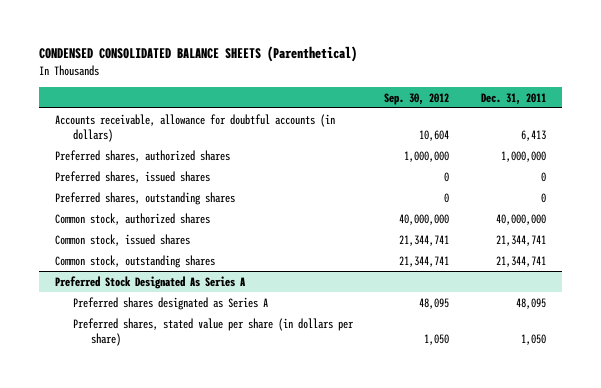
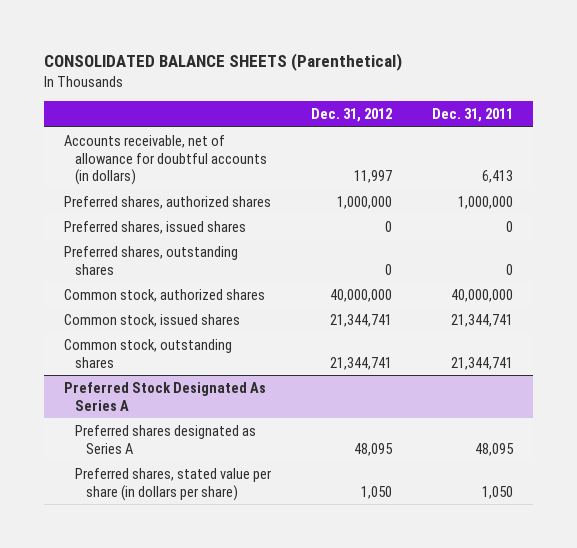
[39,46,358,63] CONDENSED CONSOLIDATED BALANCE SHEETS (Parenthetical) -> [44,52,403,71] CONSOLIDATED BALANCE SHEETS (Parenthetical)
[384,92,450,105] Sep. 30, 2012 -> none
none -> [311,108,393,123] Dec. 31, 2012
[55,113,336,143] Accounts receivable, allowance for doubtful accounts (in dollars) -> [63,134,268,186] Accounts receivable, net of allowance for doubtful accounts (in dollars)

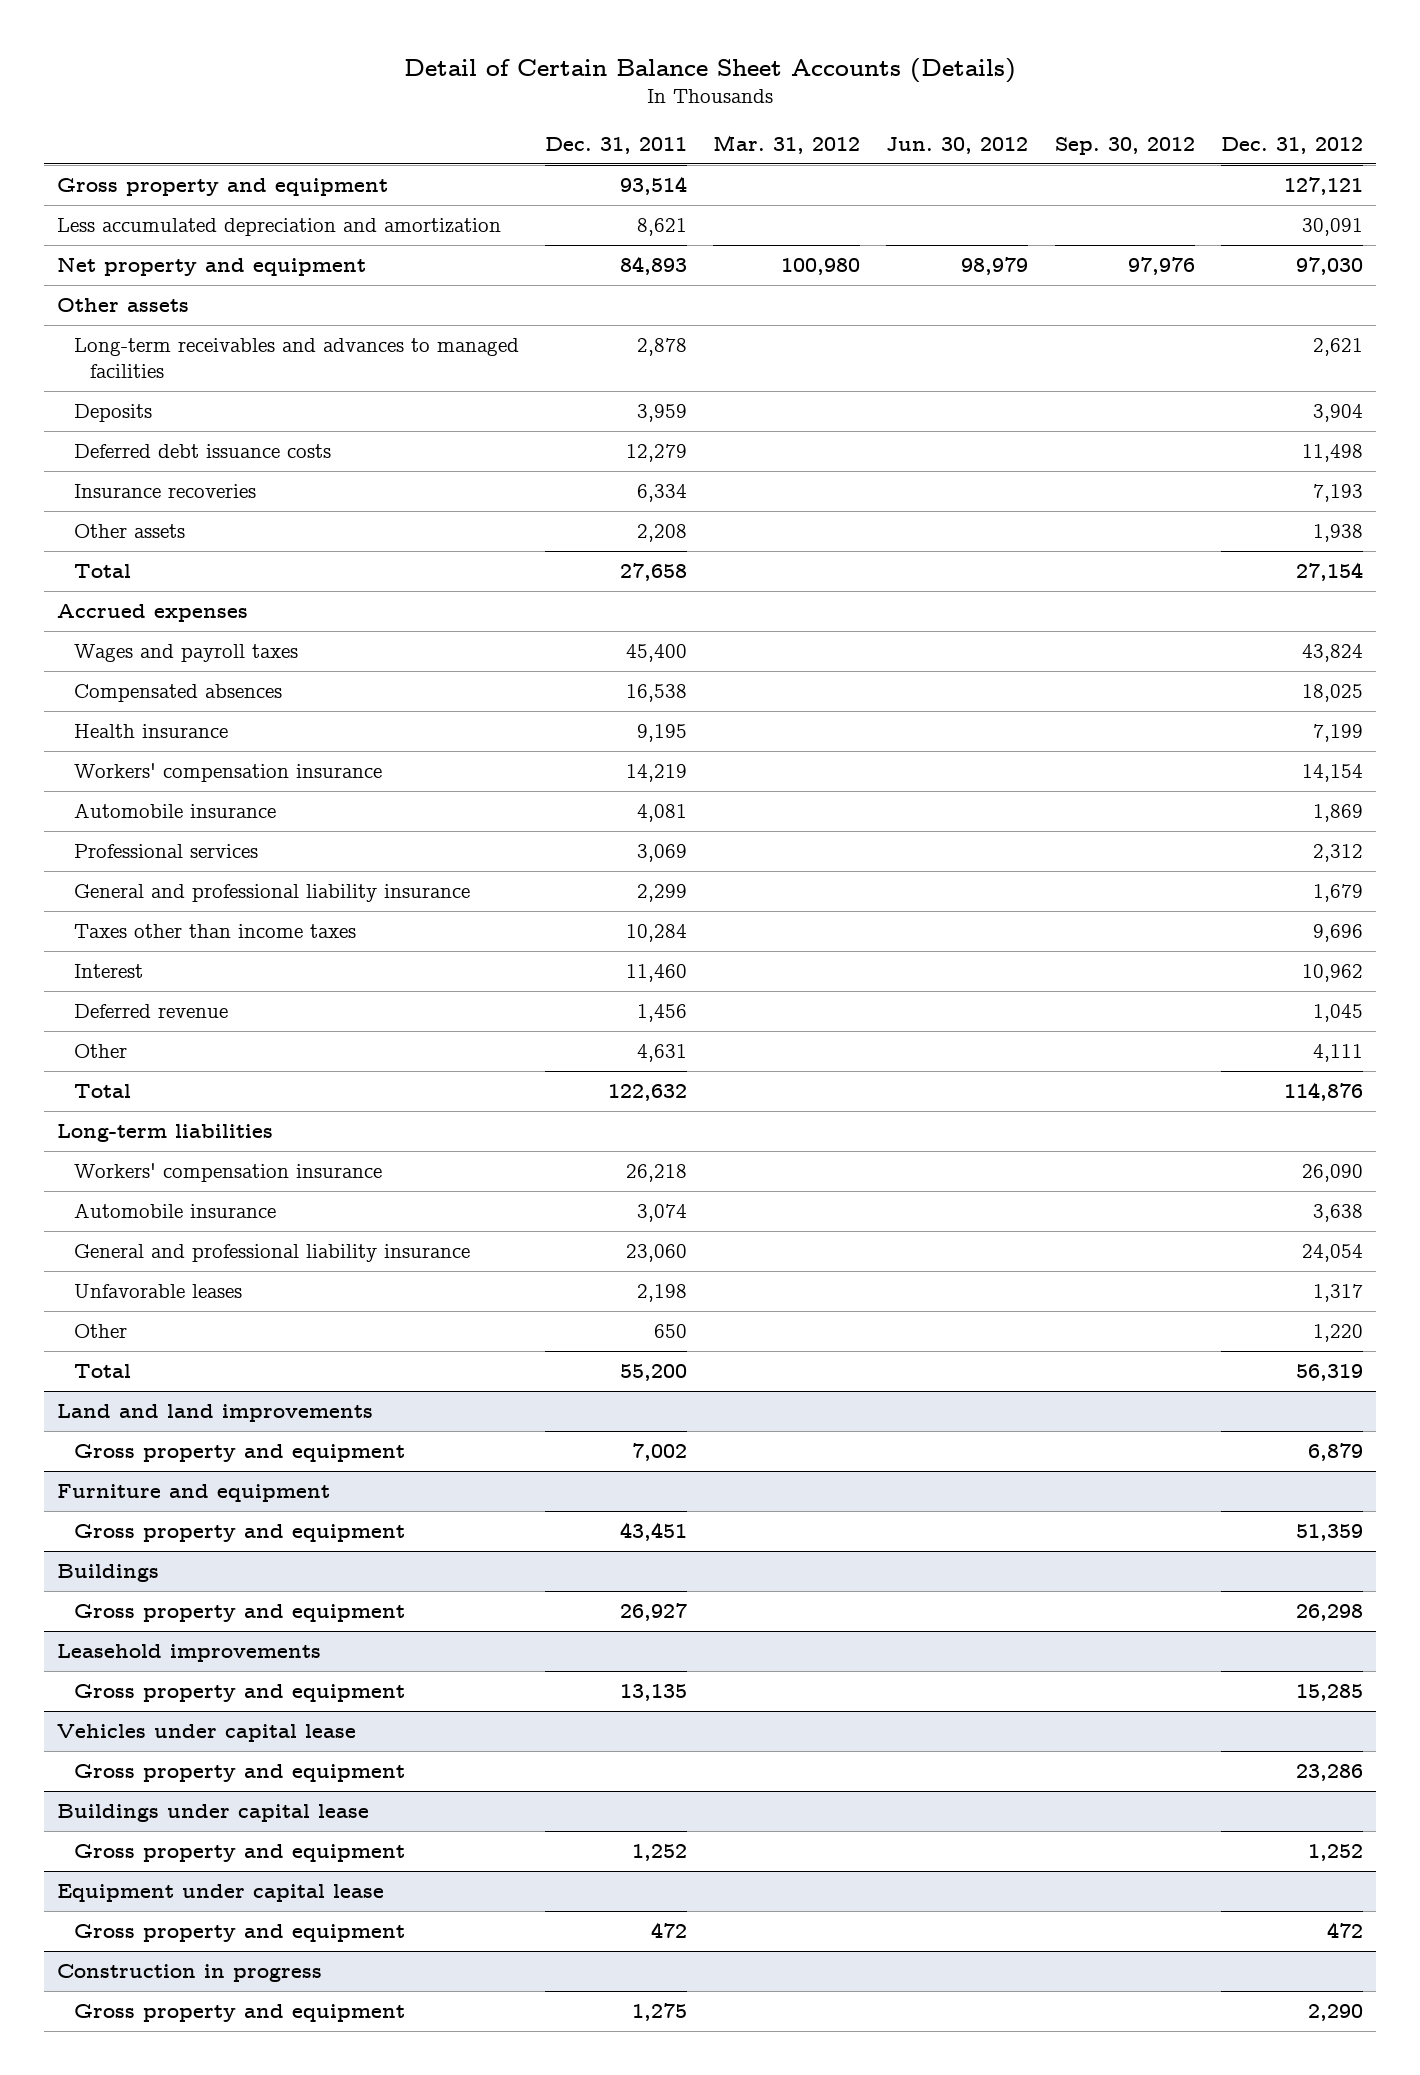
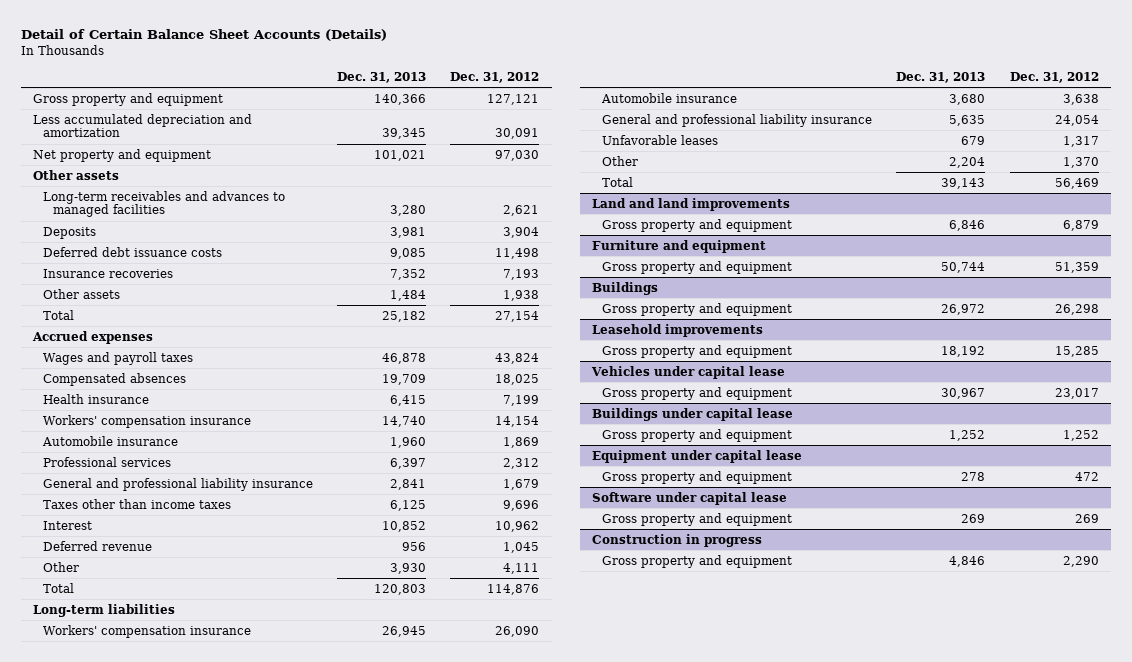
[544,136,687,154] Dec. 31, 2011 -> none
[713,134,861,154] Mar. 31, 2012 -> none
[886,136,1029,154] Jun. 30, 2012 -> none
[1054,136,1195,155] Sep. 30, 2012 -> none
none -> [337,71,427,83] Dec. 31, 2013
[1312,1324,1363,1343] 1,220 -> [1062,156,1099,168] 1,370
[1295,1364,1363,1382] 56,319 -> [1054,177,1099,189] 56,469
[1295,1764,1363,1782] 23,286 -> [1054,387,1099,399] 23,017
none -> [592,491,788,505] Software under capital lease
none -> [602,512,793,526] Gross property and equipment

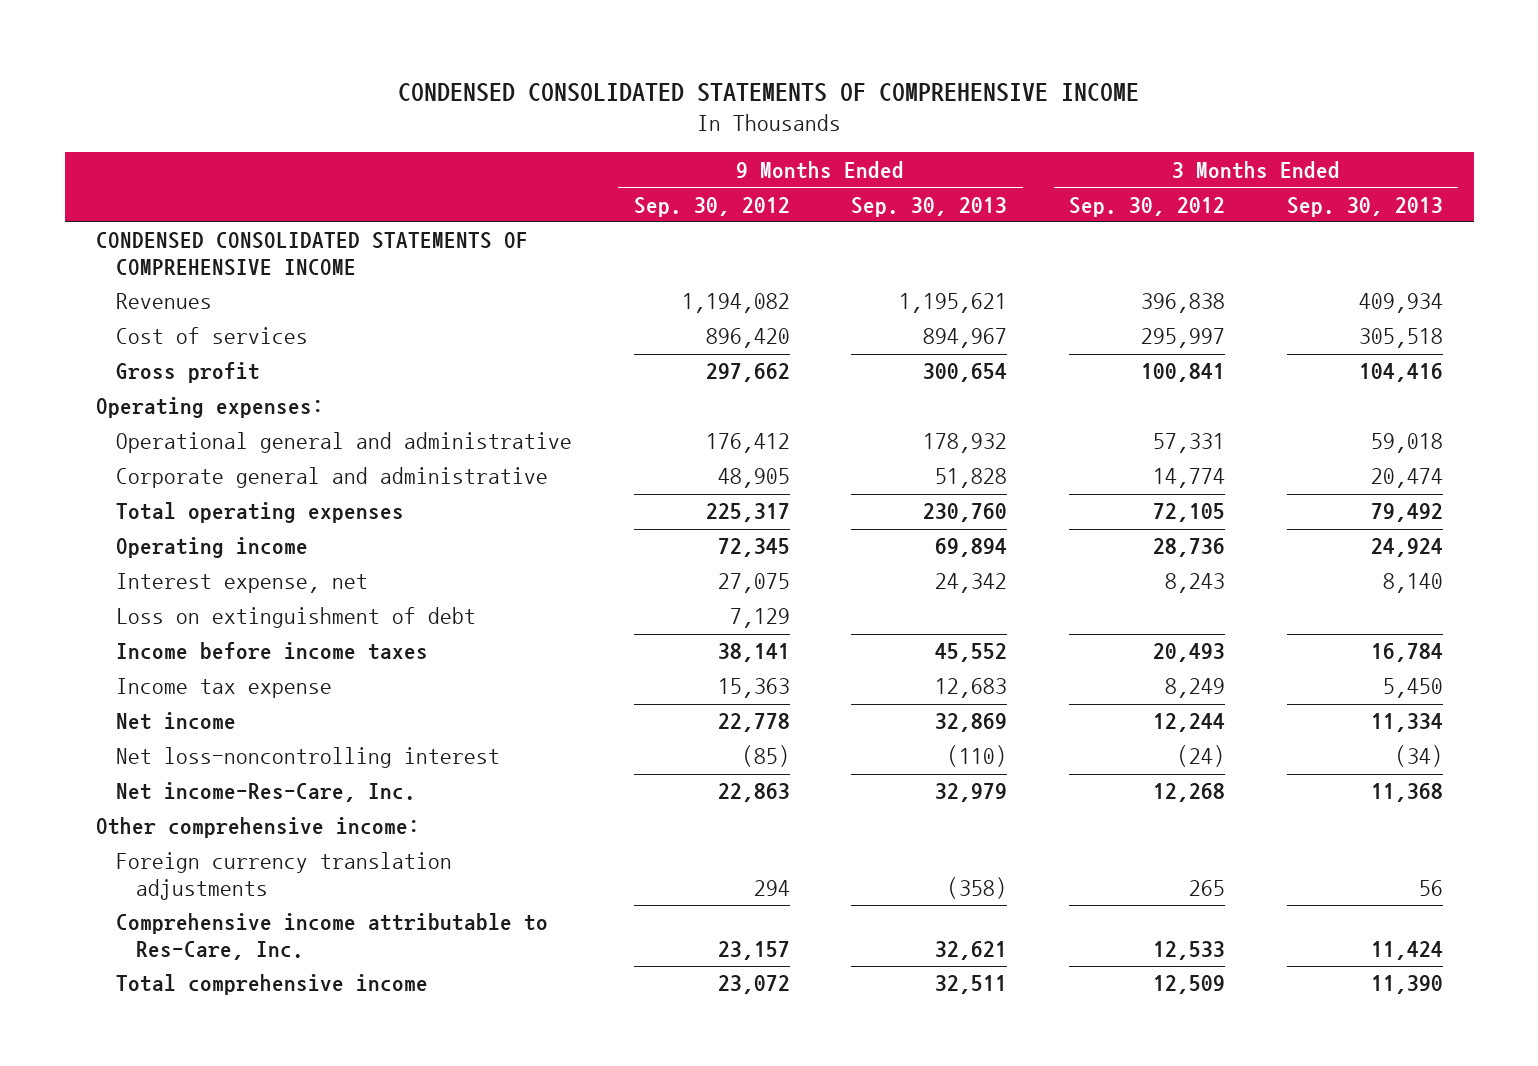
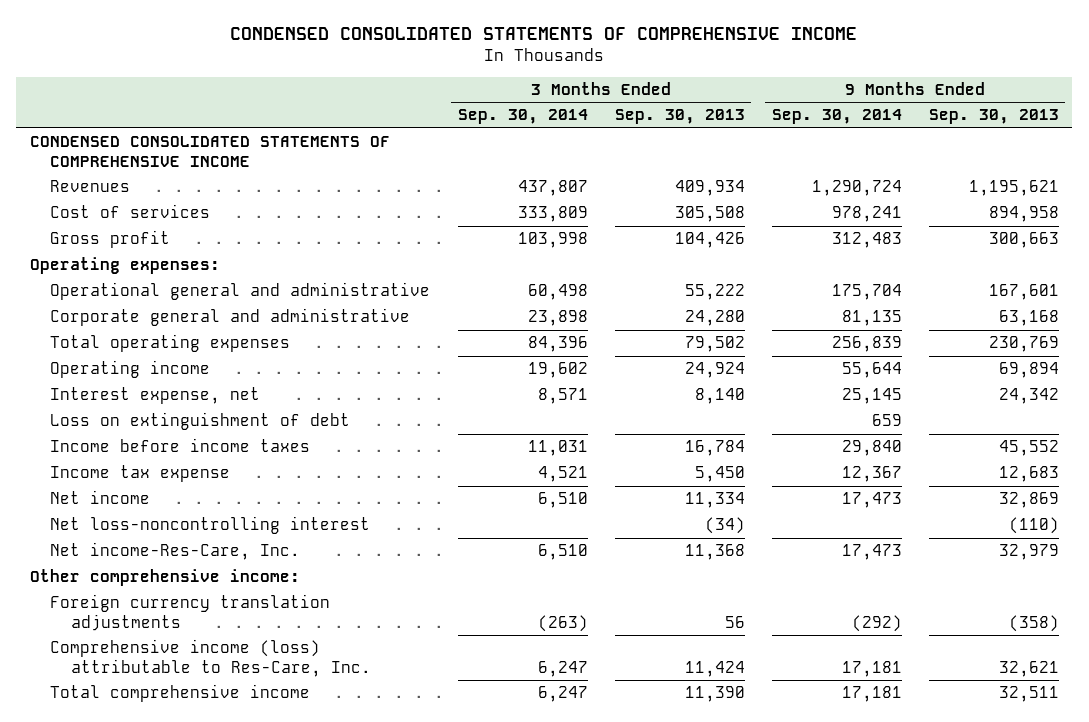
[633,196,790,217] Sep. 30, 2012 -> none
[1069,196,1226,217] Sep. 30, 2012 -> none
none -> [457,109,588,125] Sep. 30, 2014
none -> [771,109,902,125] Sep. 30, 2014
[923,328,1008,349] 894,967 -> [988,206,1059,223] 894,958
[1358,328,1443,349] 305,518 -> [674,206,745,223] 305,508
[923,363,1008,383] 300,654 -> [988,232,1059,249] 300,663
[1358,363,1443,383] 104,416 -> [674,232,745,249] 104,426
[923,433,1008,454] 178,932 -> [988,284,1059,301] 167,601
[1370,433,1443,454] 59,018 -> [684,284,745,301] 55,222
[935,468,1008,489] 51,828 -> [998,310,1059,327] 63,168
[1370,468,1443,489] 20,474 -> [684,310,745,327] 24,280
[923,503,1008,523] 230,760 -> [988,336,1059,353] 230,769
[1370,503,1443,523] 79,492 -> [684,336,745,353] 79,502
[115,913,548,961] Comprehensive income attributable to Res-Care, Inc. -> [50,639,371,677] Comprehensive income (loss) attributable to Res-Care, Inc.

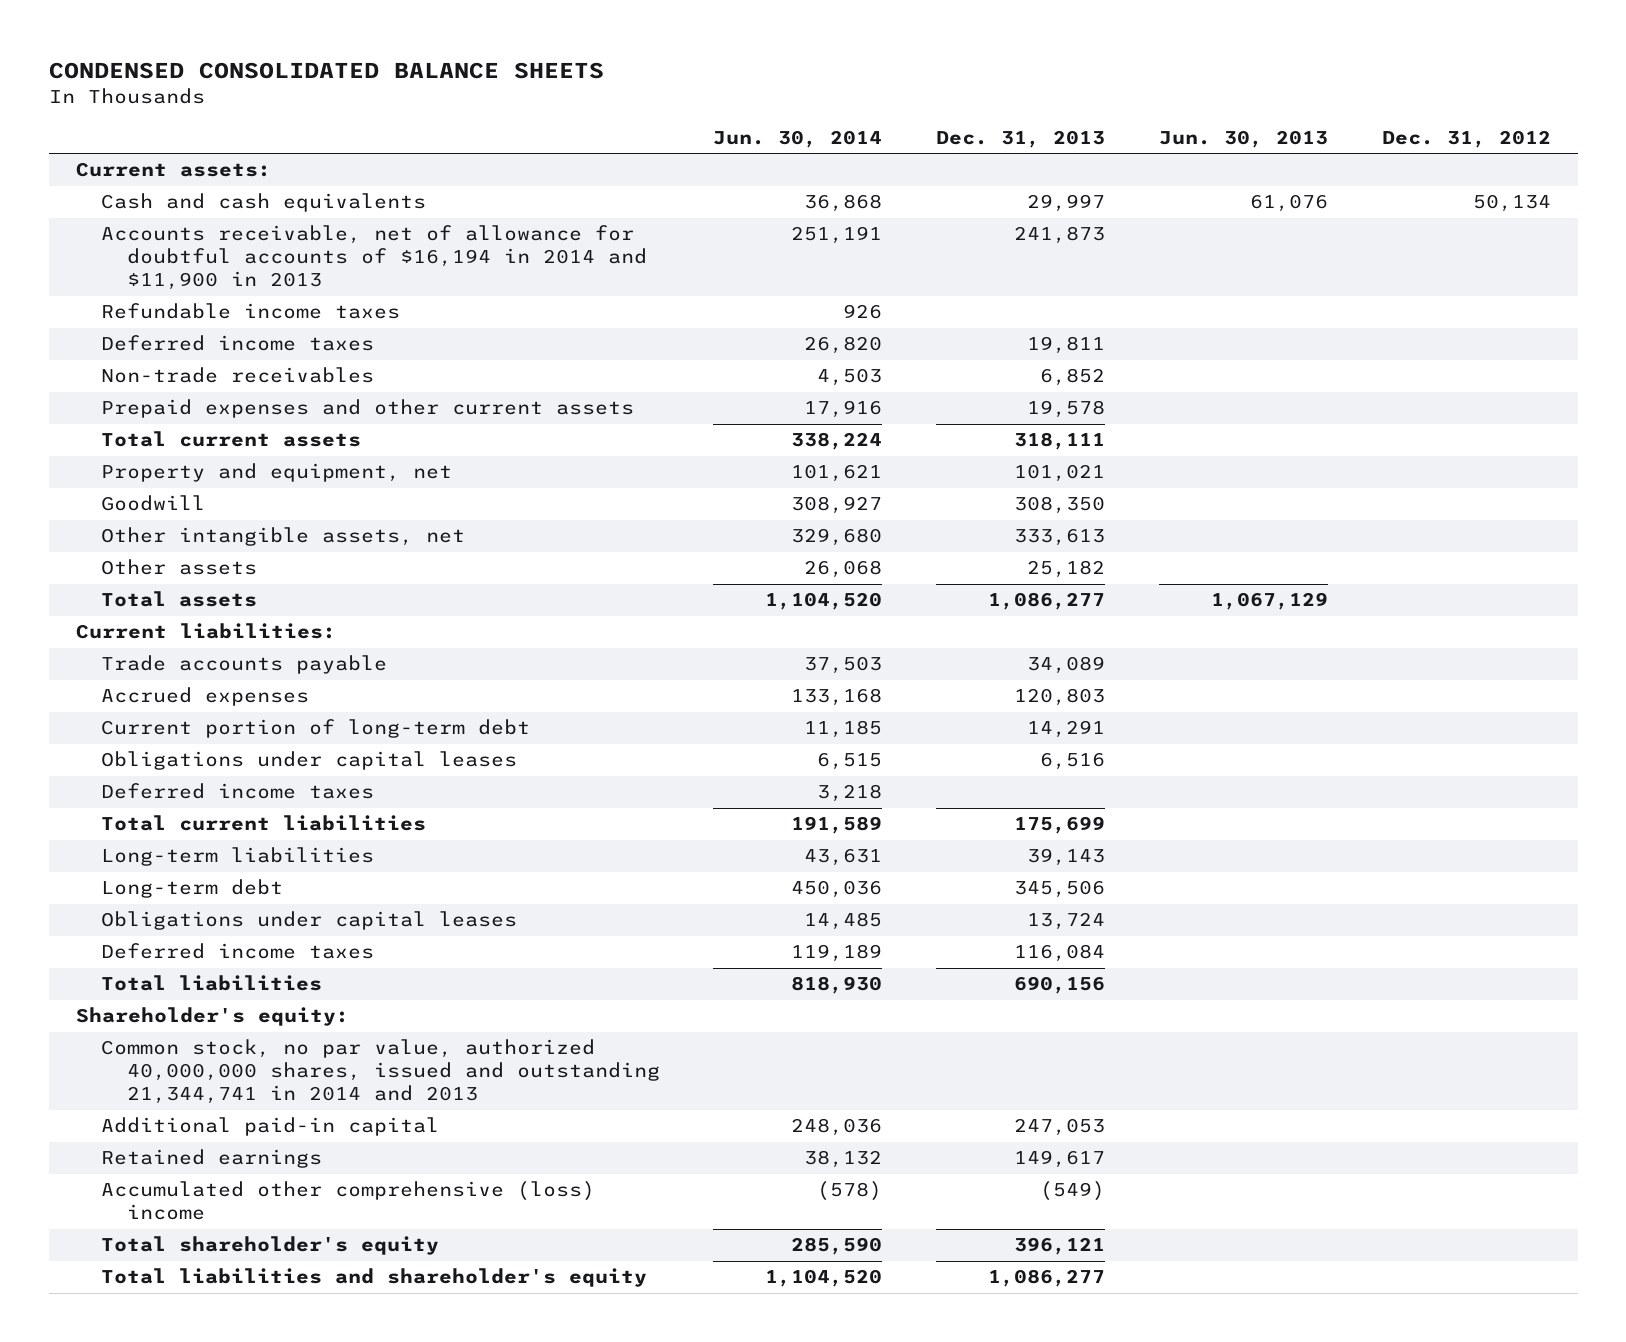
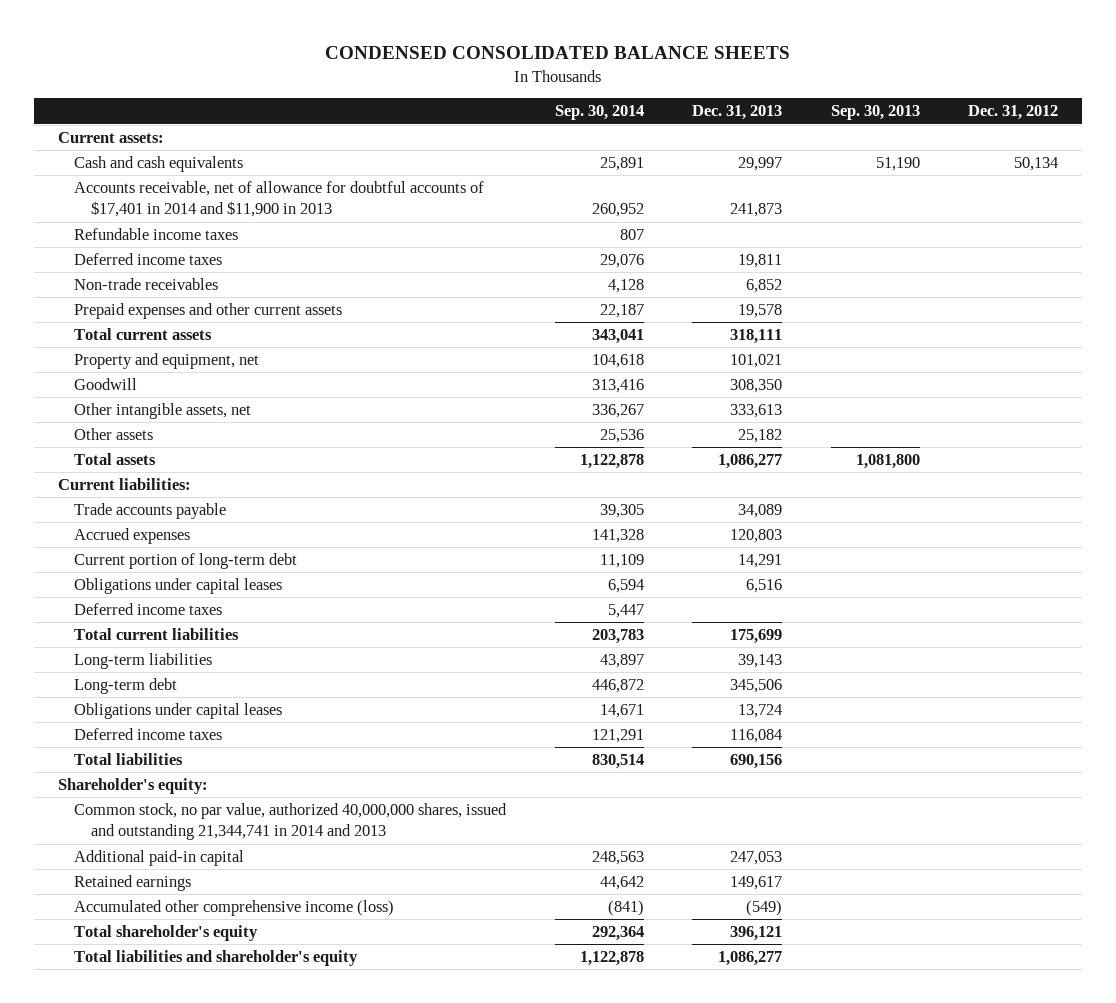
[713,129,883,148] Jun. 30, 2014 -> none
[1158,129,1328,148] Jun. 30, 2013 -> none
none -> [554,105,644,121] Sep. 30, 2014
none -> [830,105,920,121] Sep. 30, 2013
[101,225,647,291] Accounts receivable, net of allowance for doubtful accounts of $16,194 in 2014 and $11,900 in 2013 -> [74,181,485,218] Accounts receivable, net of allowance for doubtful accounts of $17,401 in 2014 and $11,900 in 2013
[101,1181,596,1221] Accumulated other comprehensive (loss) income -> [74,900,395,917] Accumulated other comprehensive income (loss)

